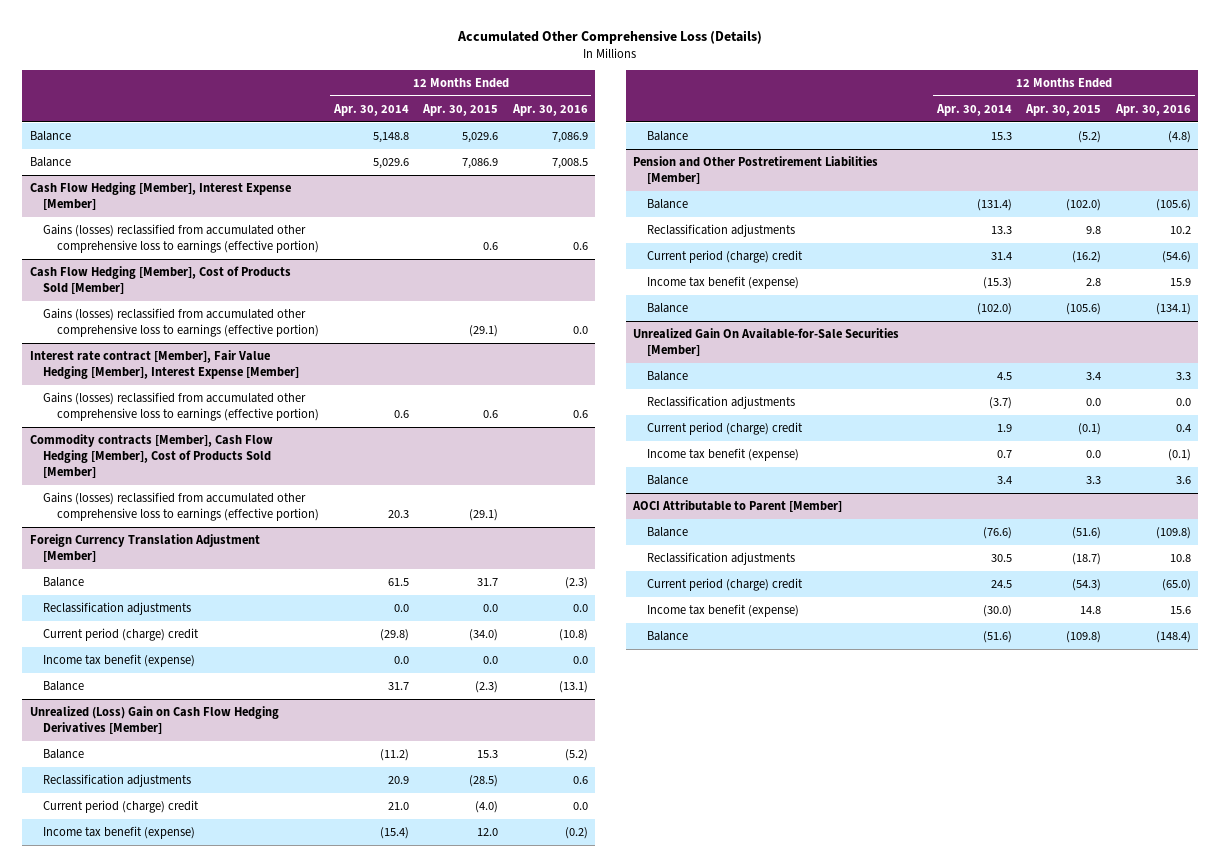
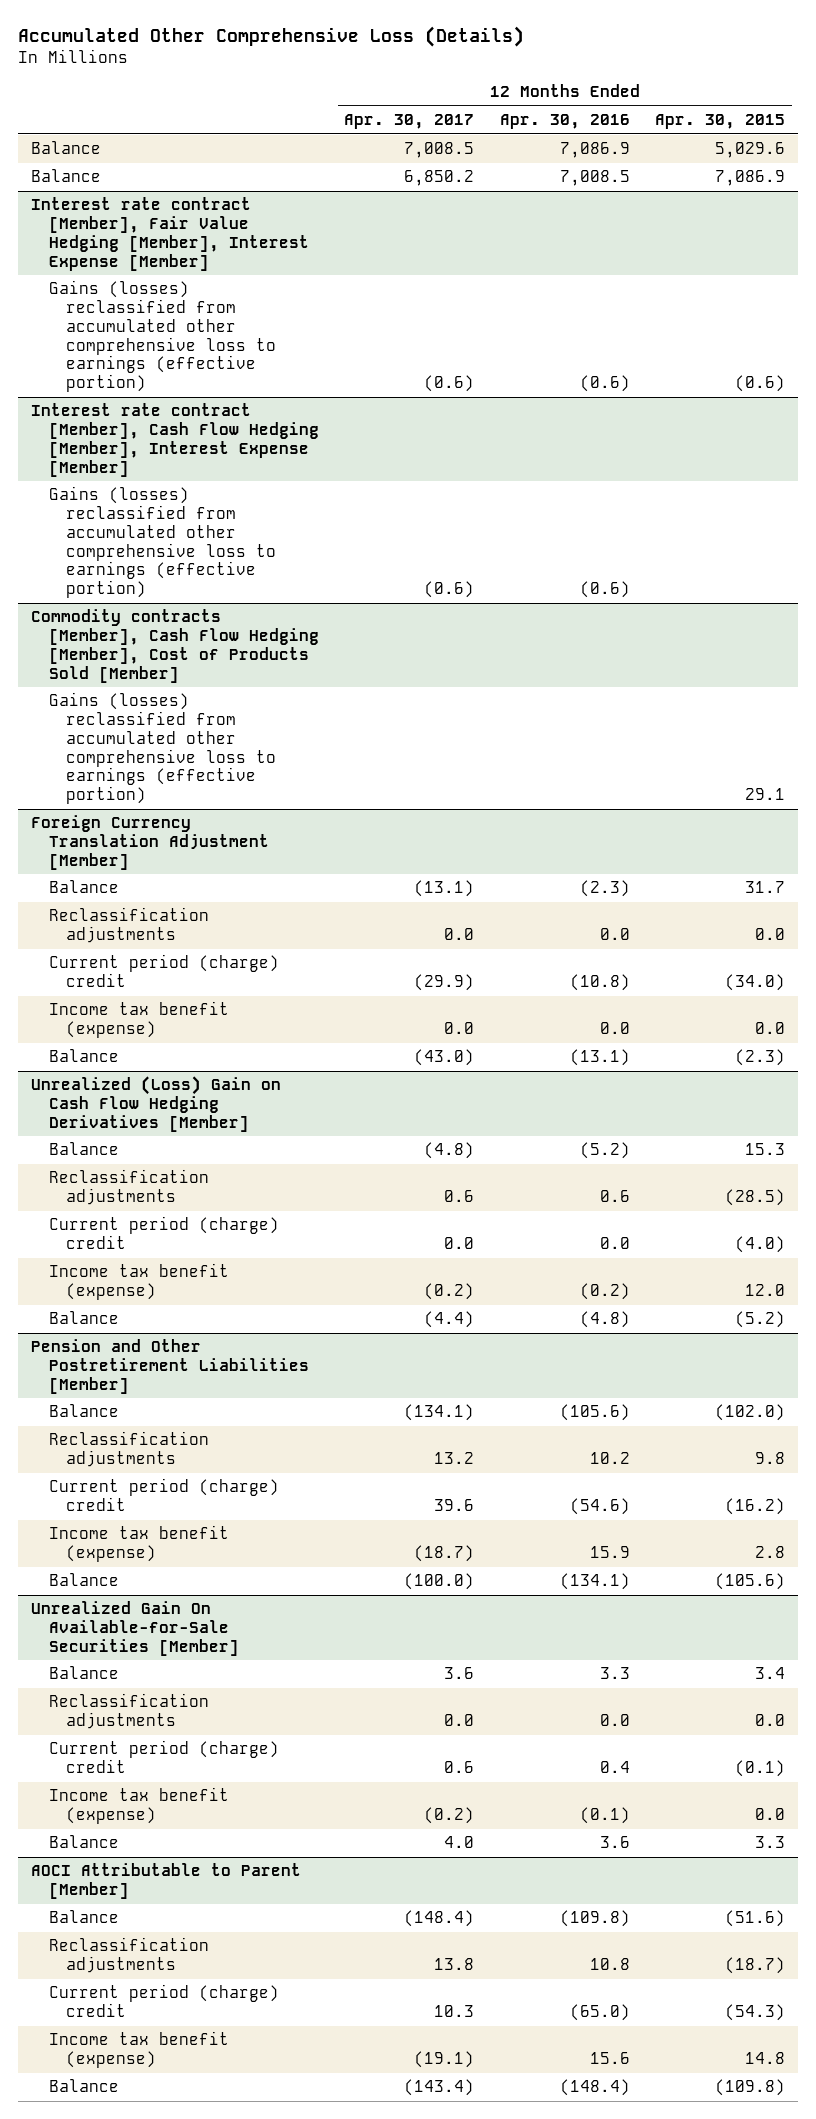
[332,103,409,116] Apr. 30, 2014 -> none
none -> [344,114,475,130] Apr. 30, 2017
[29,181,291,210] Cash Flow Hedging [Member], Interest Expense [Member] -> none
[43,223,320,253] Gains (losses) reclassified from accumulated other comprehensive loss to earnings (effective portion) -> none
[29,265,291,294] Cash Flow Hedging [Member], Cost of Products Sold [Member] -> none
[43,307,320,337] Gains (losses) reclassified from accumulated other comprehensive loss to earnings (effective portion) -> none
[483,409,499,418] 0.6 -> [735,375,786,393] (0.6)
[572,409,588,418] 0.6 -> [579,375,630,393] (0.6)
none -> [30,403,319,477] Interest rate contract [Member], Cash Flow Hedging [Member], Interest Expense [Member]
none -> [48,486,277,599] Gains (losses) reclassified from accumulated other comprehensive loss to earnings (effective portion)
[469,508,499,521] (29.1) -> [745,788,786,801] 29.1

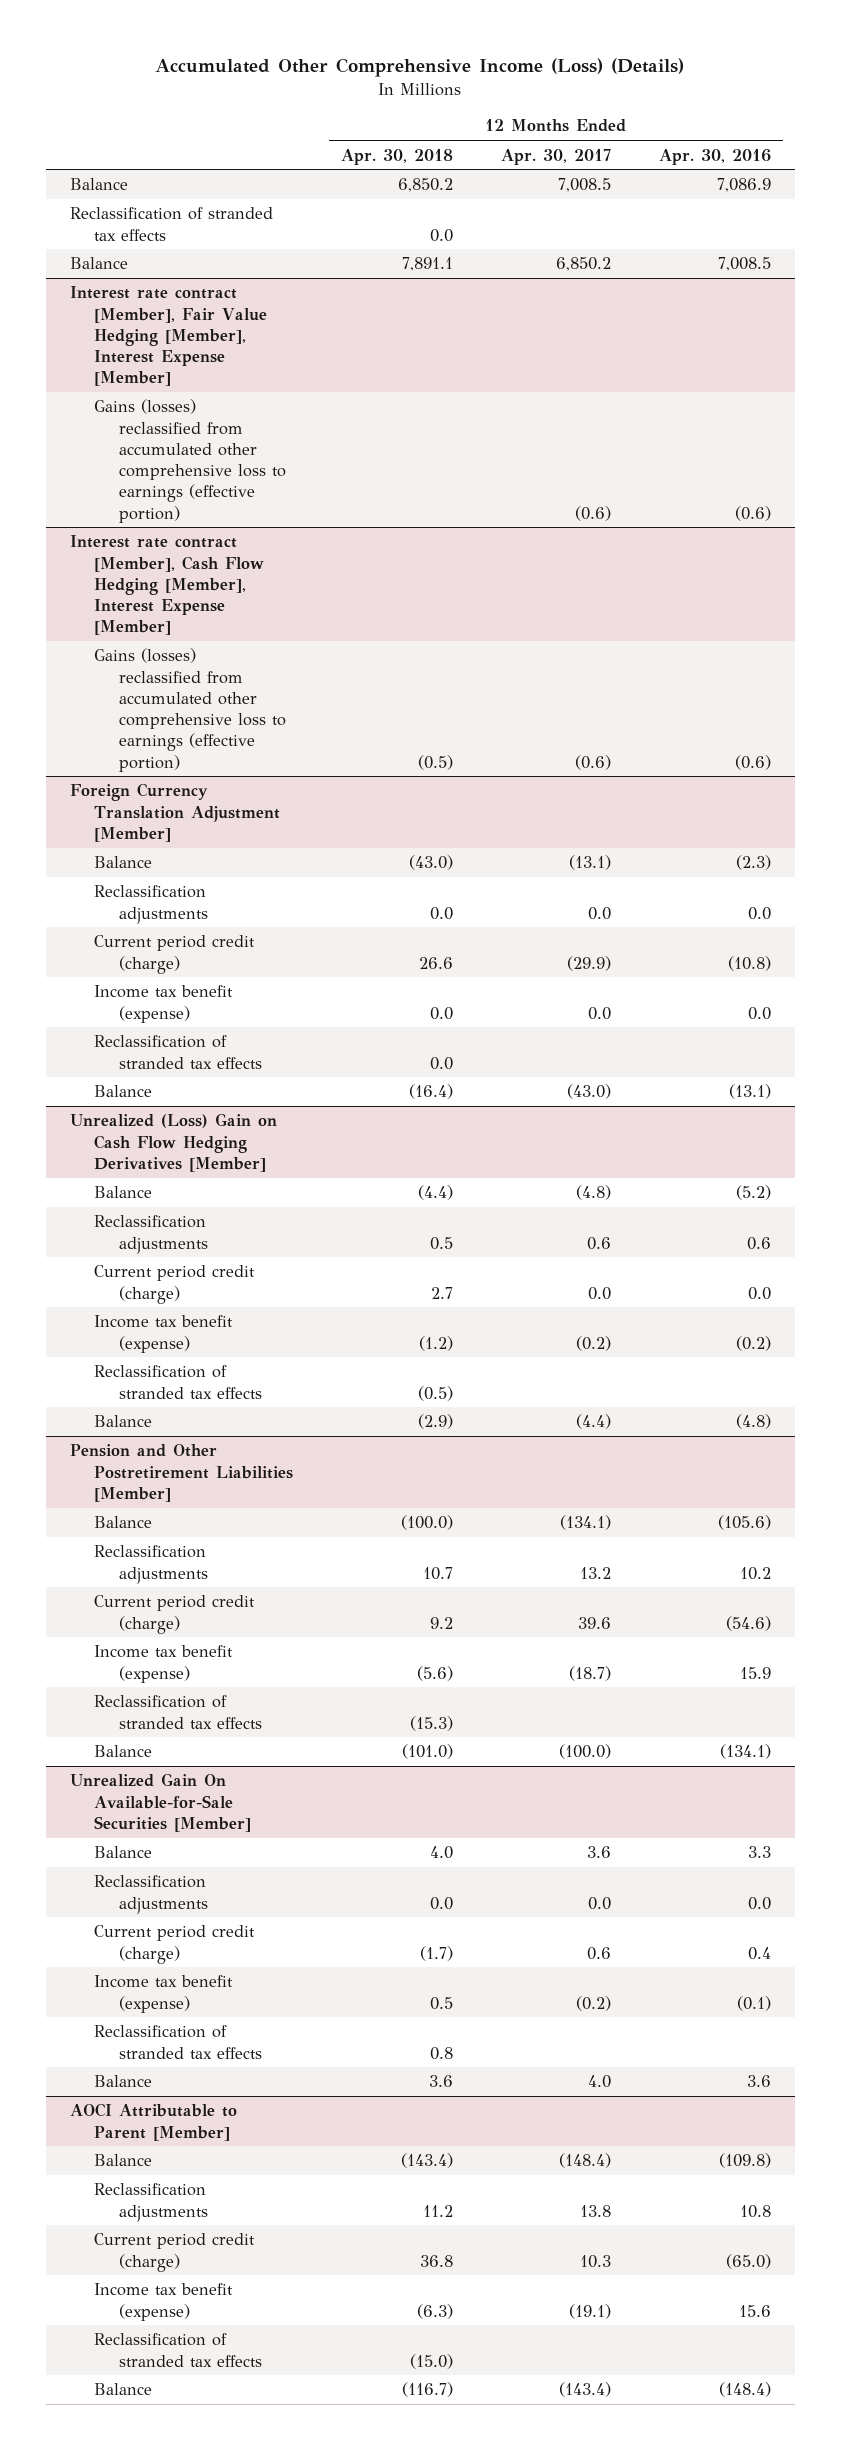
[17,25,524,47] Accumulated Other Comprehensive Loss (Details) -> [155,58,685,78] Accumulated Other Comprehensive Income (Loss) (Details)
[655,114,786,130] Apr. 30, 2015 -> none
none -> [341,148,454,165] Apr. 30, 2018
none -> [70,207,274,241] Reclassification of stranded tax effects
[30,609,319,683] Commodity contracts [Member], Cash Flow Hedging [Member], Cost of Products Sold [Member] -> none
[48,692,277,805] Gains (losses) reclassified from accumulated other comprehensive loss to earnings (effective portion) -> none
[48,954,279,988] Current period (charge) credit -> [94,935,256,974] Current period credit (charge)
none -> [94,1035,262,1069] Reclassification of stranded tax effects
[48,1216,279,1250] Current period (charge) credit -> [94,1265,256,1304] Current period credit (charge)
none -> [94,1365,262,1399] Reclassification of stranded tax effects
[48,1478,279,1512] Current period (charge) credit -> [94,1595,256,1634] Current period credit (charge)
none -> [94,1695,262,1729] Reclassification of stranded tax effects
[48,1740,279,1774] Current period (charge) credit -> [94,1925,256,1964] Current period credit (charge)
none -> [94,2025,262,2059] Reclassification of stranded tax effects
[48,1984,279,2018] Current period (charge) credit -> [94,2233,256,2272] Current period credit (charge)
none -> [94,2333,262,2367] Reclassification of stranded tax effects

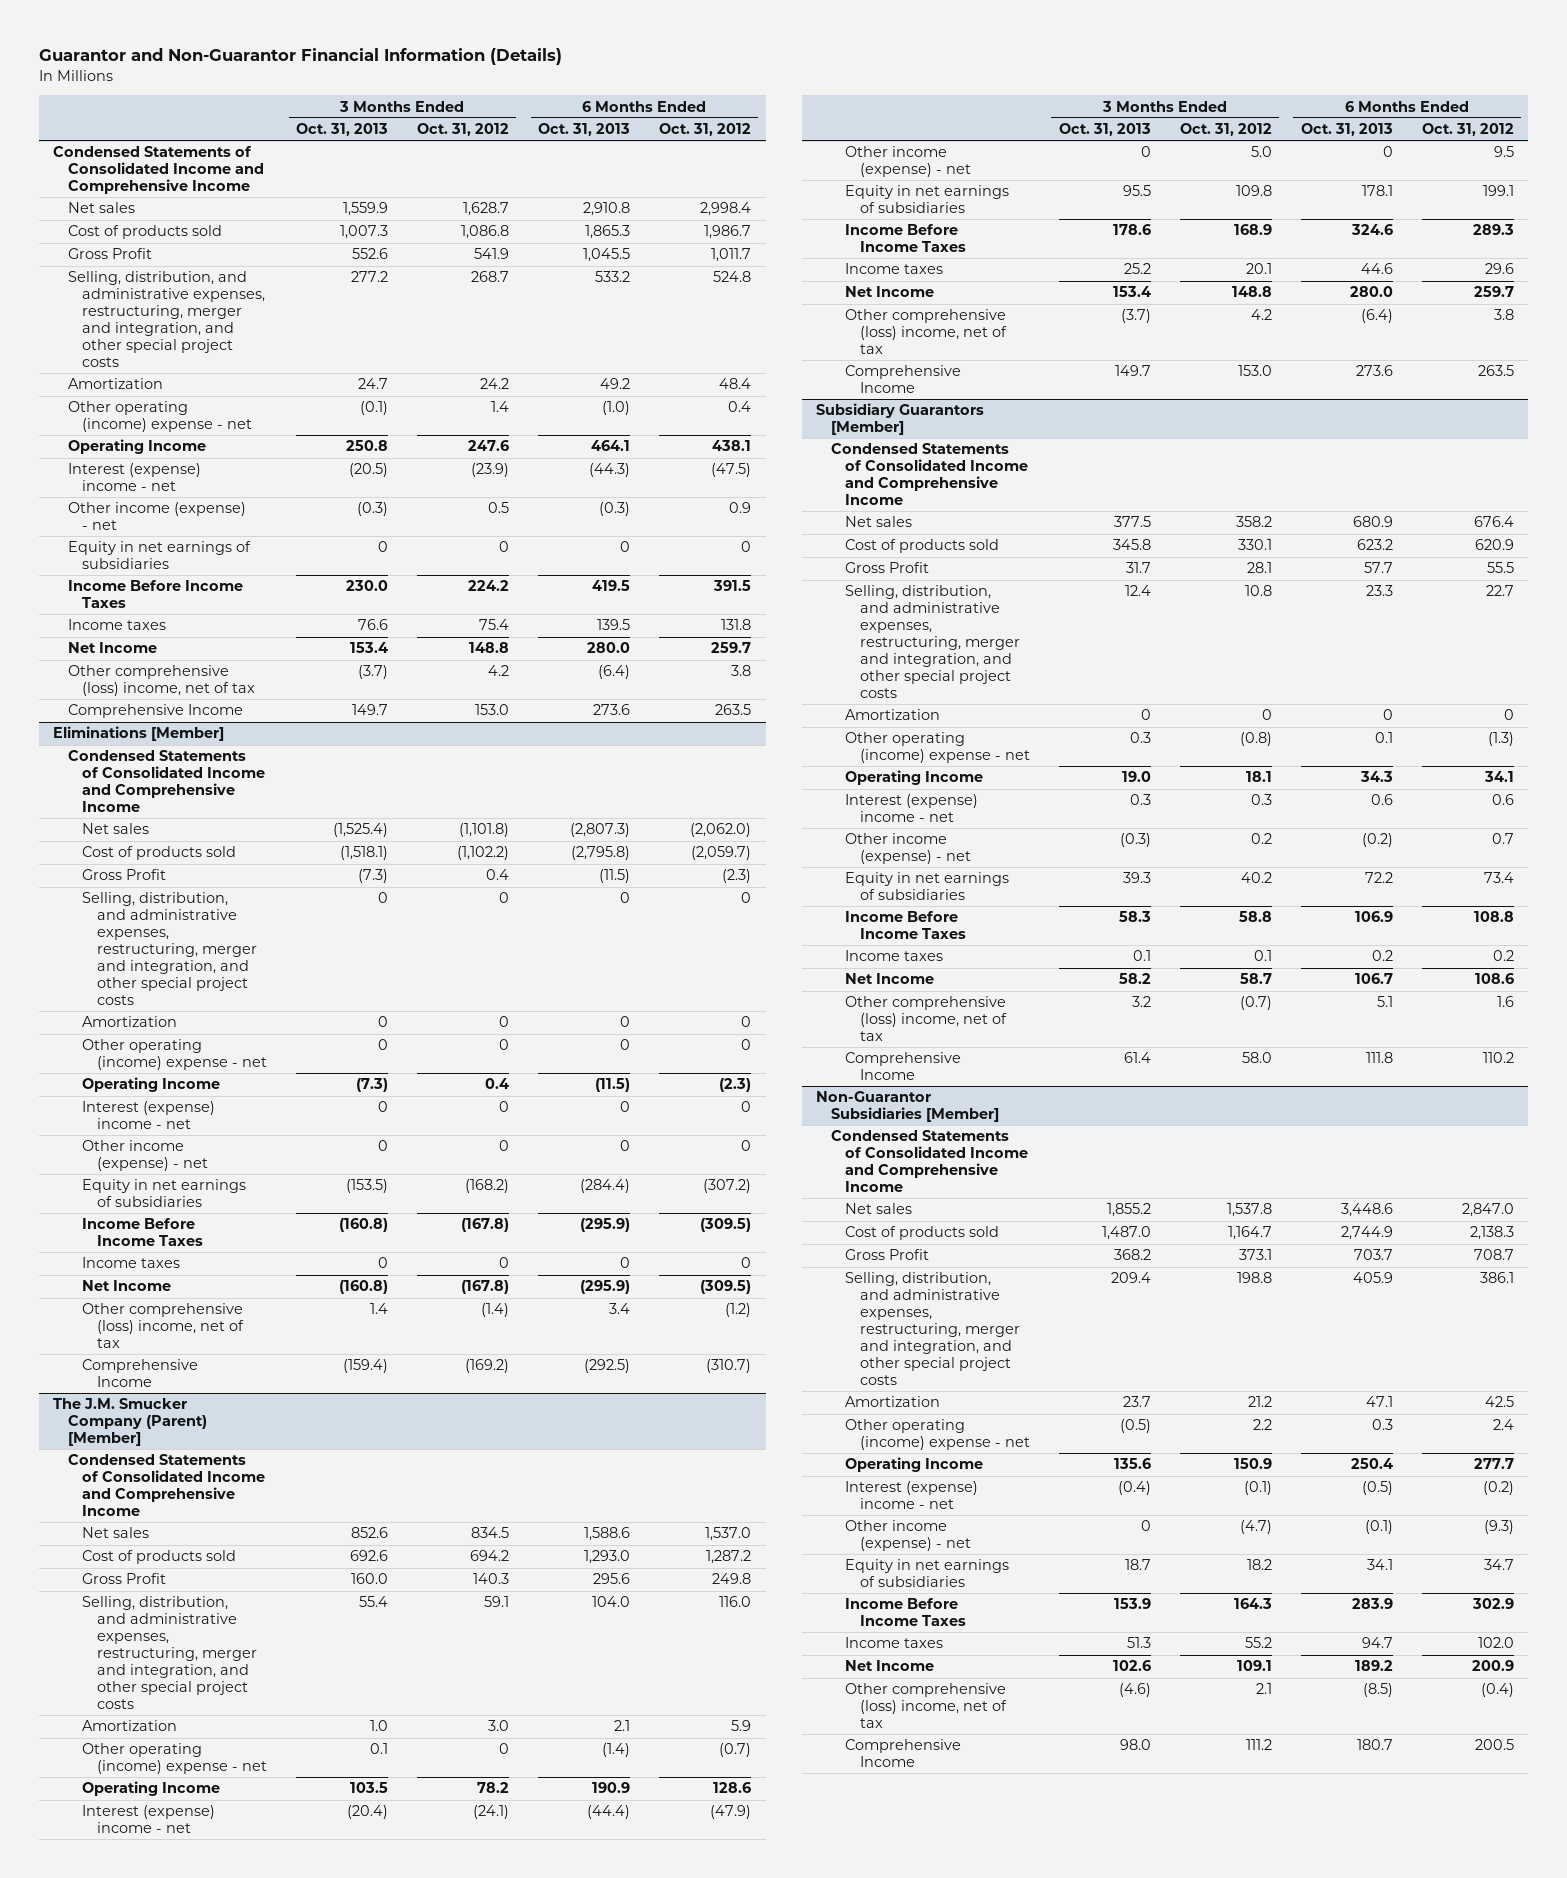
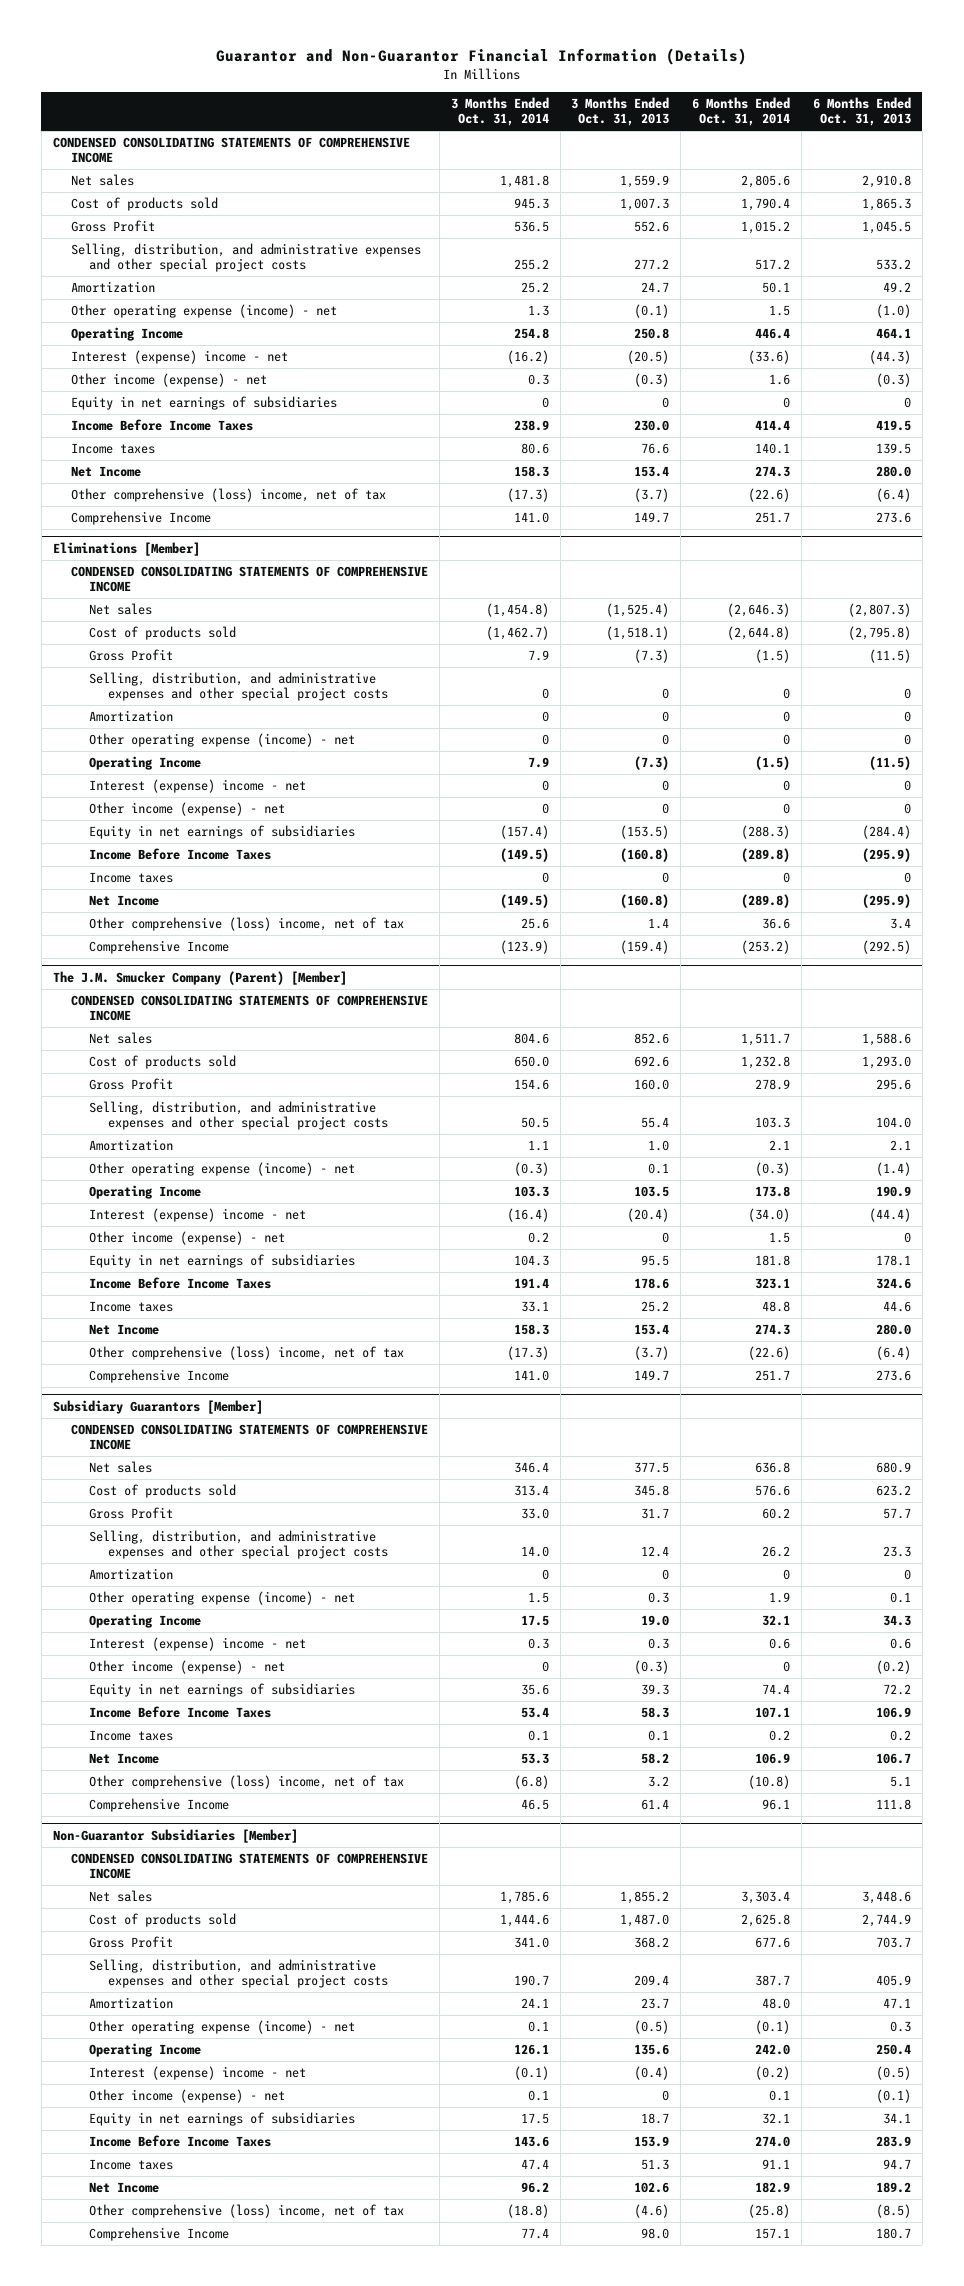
[416,123,509,137] Oct. 31, 2012 -> none
[658,123,751,137] Oct. 31, 2012 -> none
none -> [450,96,549,126] 3 Months Ended Oct. 31, 2014
none -> [692,96,791,126] 6 Months Ended Oct. 31, 2014
[53,146,264,195] Condensed Statements of Consolidated Income and Comprehensive Income -> [52,137,410,164] CONDENSED CONSOLIDATING STATEMENTS OF COMPREHENSIVE INCOME
[67,271,266,367] Selling, distribution, and administrative expenses, restructuring, merger and integration, and other special project costs -> [70,243,421,273] Selling, distribution, and administrative expenses and other special project costs
[67,401,253,433] Other operating (income) expense - net -> [70,304,337,319] Other operating expense (income) - net
[67,750,266,812] Condensed Statements of Consolidated Income and Comprehensive Income -> [70,566,428,593] CONDENSED CONSOLIDATING STATEMENTS OF COMPREHENSIVE INCOME
[82,892,257,1005] Selling, distribution, and administrative expenses, restructuring, merger and integration, and other special project costs -> [89,672,388,702] Selling, distribution, and administrative expenses and other special project costs
[82,1039,267,1071] Other operating (income) expense - net -> [89,733,356,748] Other operating expense (income) - net
[67,1454,266,1516] Condensed Statements of Consolidated Income and Comprehensive Income -> [70,995,428,1022] CONDENSED CONSOLIDATING STATEMENTS OF COMPREHENSIVE INCOME
[82,1596,257,1709] Selling, distribution, and administrative expenses, restructuring, merger and integration, and other special project costs -> [89,1101,388,1131] Selling, distribution, and administrative expenses and other special project costs
[82,1743,267,1775] Other operating (income) expense - net -> [89,1162,356,1177] Other operating expense (income) - net
[830,443,1029,505] Condensed Statements of Consolidated Income and Comprehensive Income -> [70,1424,428,1451] CONDENSED CONSOLIDATING STATEMENTS OF COMPREHENSIVE INCOME
[845,585,1020,698] Selling, distribution, and administrative expenses, restructuring, merger and integration, and other special project costs -> [89,1530,388,1560] Selling, distribution, and administrative expenses and other special project costs
[845,732,1030,764] Other operating (income) expense - net -> [89,1591,356,1606] Other operating expense (income) - net
[830,1130,1029,1192] Condensed Statements of Consolidated Income and Comprehensive Income -> [70,1853,428,1880] CONDENSED CONSOLIDATING STATEMENTS OF COMPREHENSIVE INCOME
[845,1272,1020,1385] Selling, distribution, and administrative expenses, restructuring, merger and integration, and other special project costs -> [89,1959,388,1989] Selling, distribution, and administrative expenses and other special project costs
[845,1419,1030,1451] Other operating (income) expense - net -> [89,2020,356,2035] Other operating expense (income) - net

